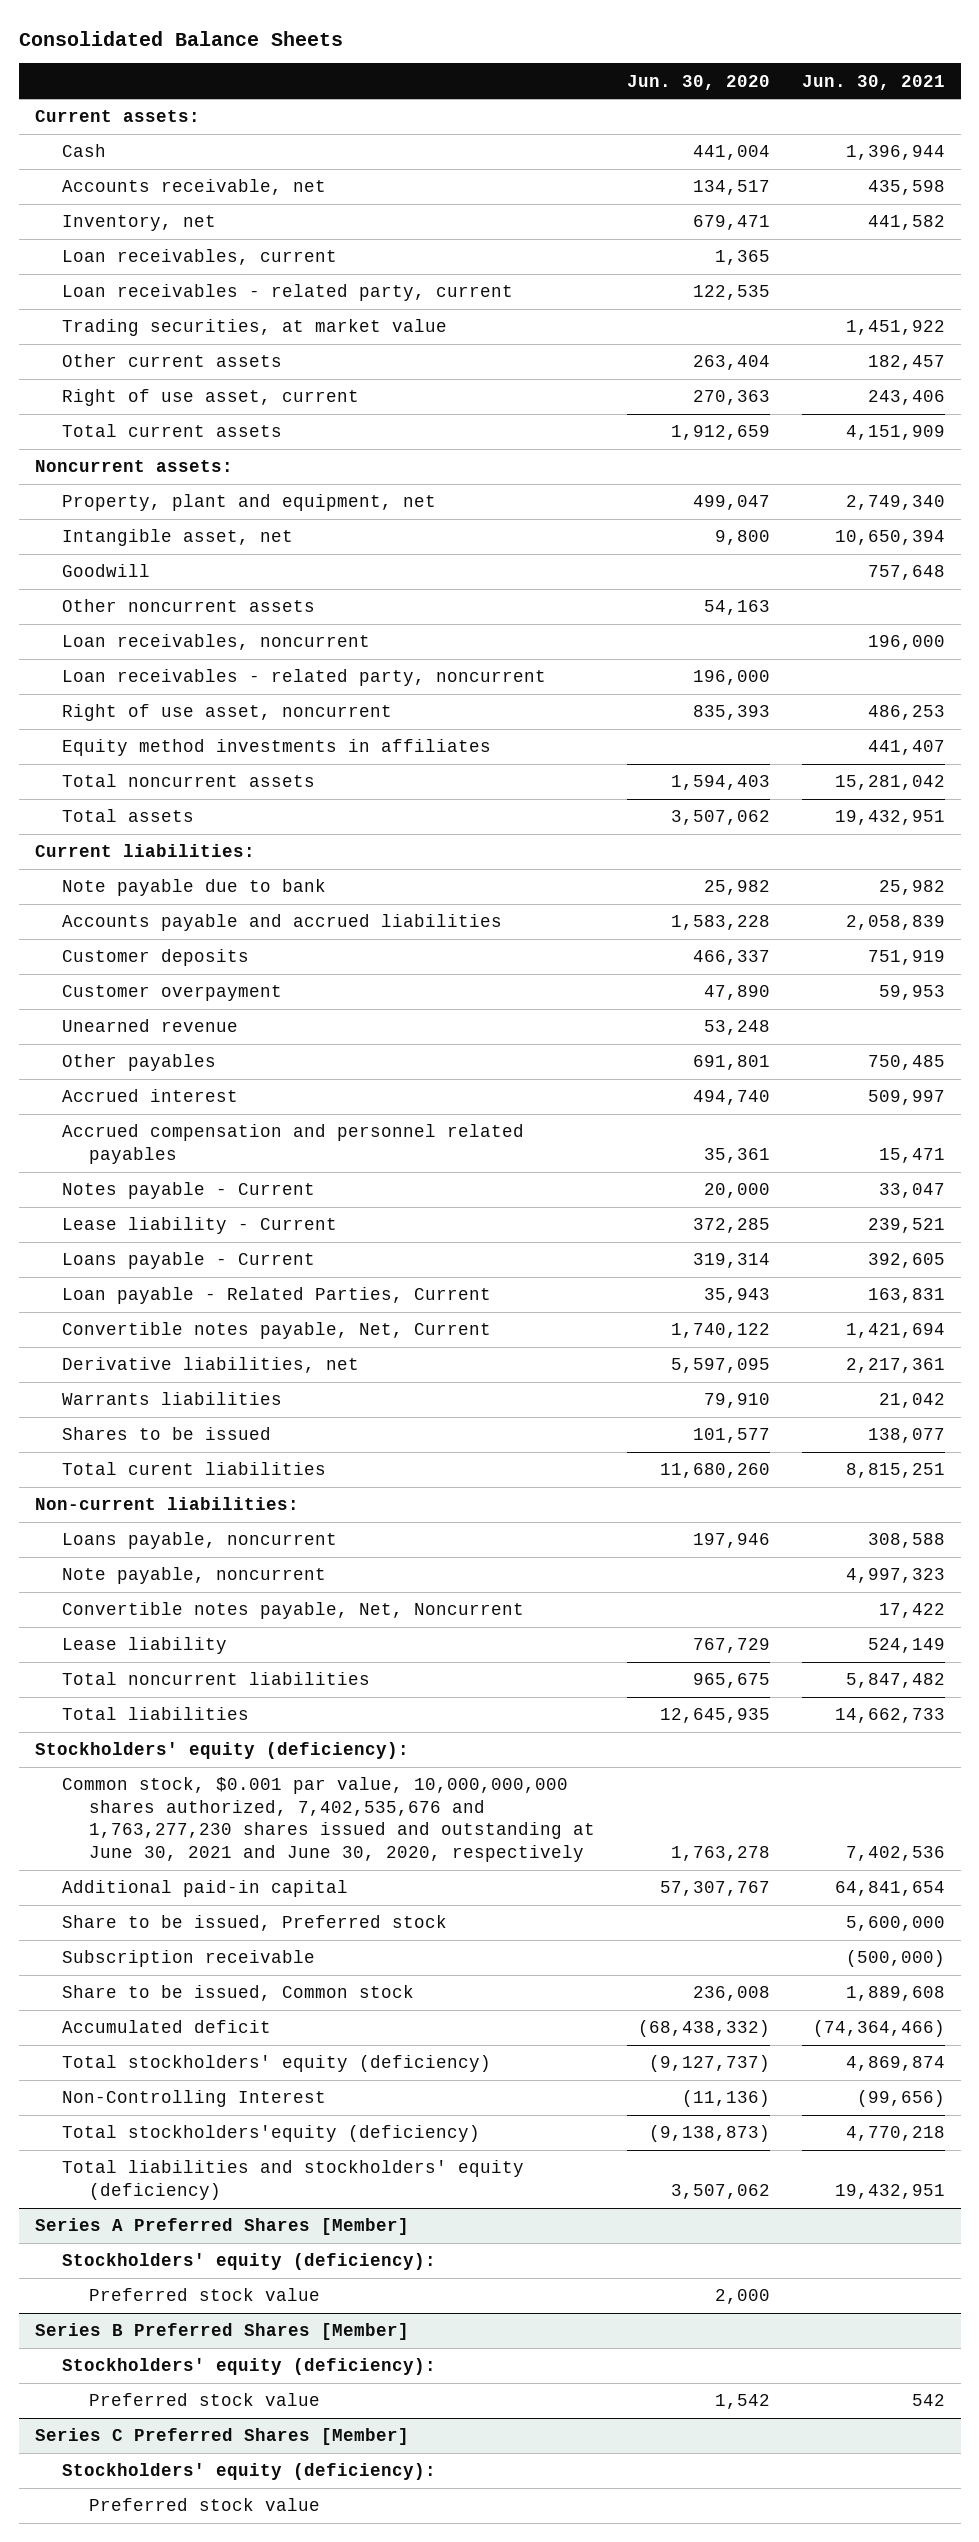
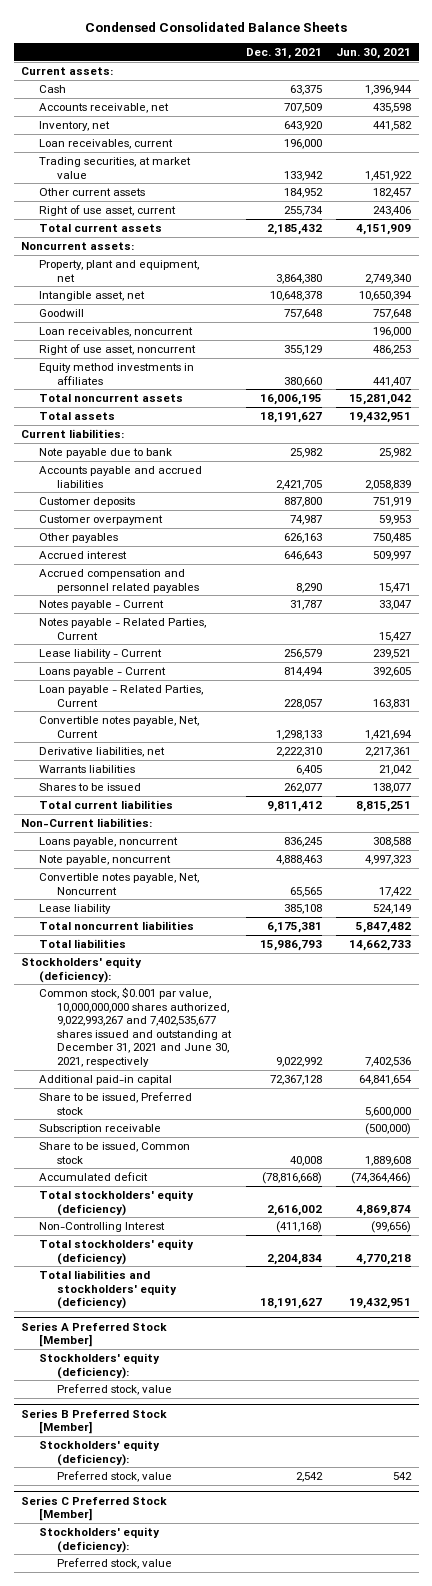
[18,30,343,46] Consolidated Balance Sheets -> [85,21,348,32] Condensed Consolidated Balance Sheets
[627,74,771,90] Jun. 30, 2020 -> none
none -> [245,48,322,60] Dec. 31, 2021
[61,284,513,302] Loan receivables - related party, current -> none
[61,599,315,613] Other noncurrent assets -> none
[61,669,546,687] Loan receivables - related party, noncurrent -> none
[61,1019,238,1033] Unearned revenue -> none
none -> [39,618,207,640] Notes payable - Related Parties, Current
[61,1462,326,1476] Total curent liabilities -> [39,800,174,810] Total current liabilities
[34,1497,299,1511] Non-current liabilities: -> [21,818,153,828] Non-Current liabilities:
[61,1777,596,1862] Common stock, $0.001 par value, 10,000,000,000 shares authorized, 7,402,535,676 and 1,763,277,230 shares issued and outstanding at June 30, 2021 and June 30, 2020, respectively -> [39,987,233,1068] Common stock, $0.001 par value, 10,000,000,000 shares authorized, 9,022,993,267 and 7,402,535,677 shares issued and outstanding at December 31, 2021 and June 30, 2021, respectively
[61,2125,480,2143] Total stockholders'equity (deficiency) -> [39,1239,195,1265] Total stockholders' equity (deficiency)
[34,2218,409,2236] Series A Preferred Shares [Member] -> [21,1321,168,1348] Series A Preferred Stock [Member]
[89,2288,321,2302] Preferred stock value -> [57,1384,173,1396] Preferred stock, value
[34,2323,409,2341] Series B Preferred Shares [Member] -> [21,1408,168,1435] Series B Preferred Stock [Member]
[89,2393,321,2407] Preferred stock value -> [57,1471,173,1483] Preferred stock, value
[34,2428,409,2446] Series C Preferred Shares [Member] -> [21,1495,168,1522] Series C Preferred Stock [Member]
[89,2498,321,2512] Preferred stock value -> [57,1558,173,1570] Preferred stock, value

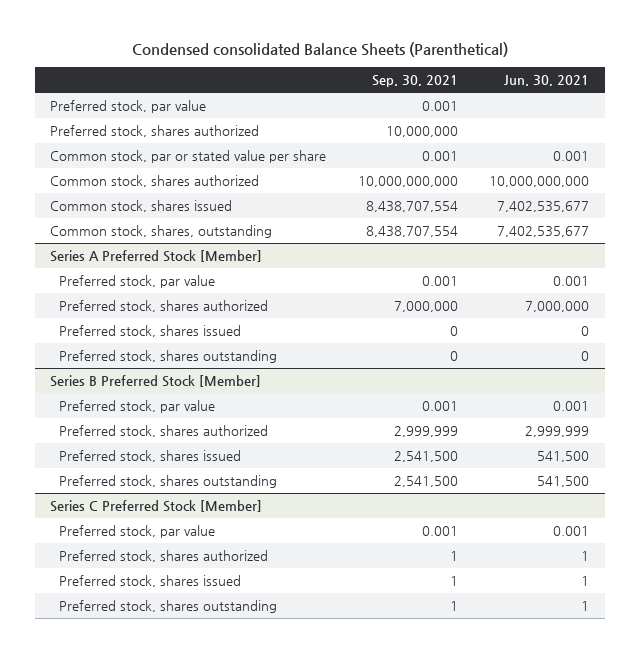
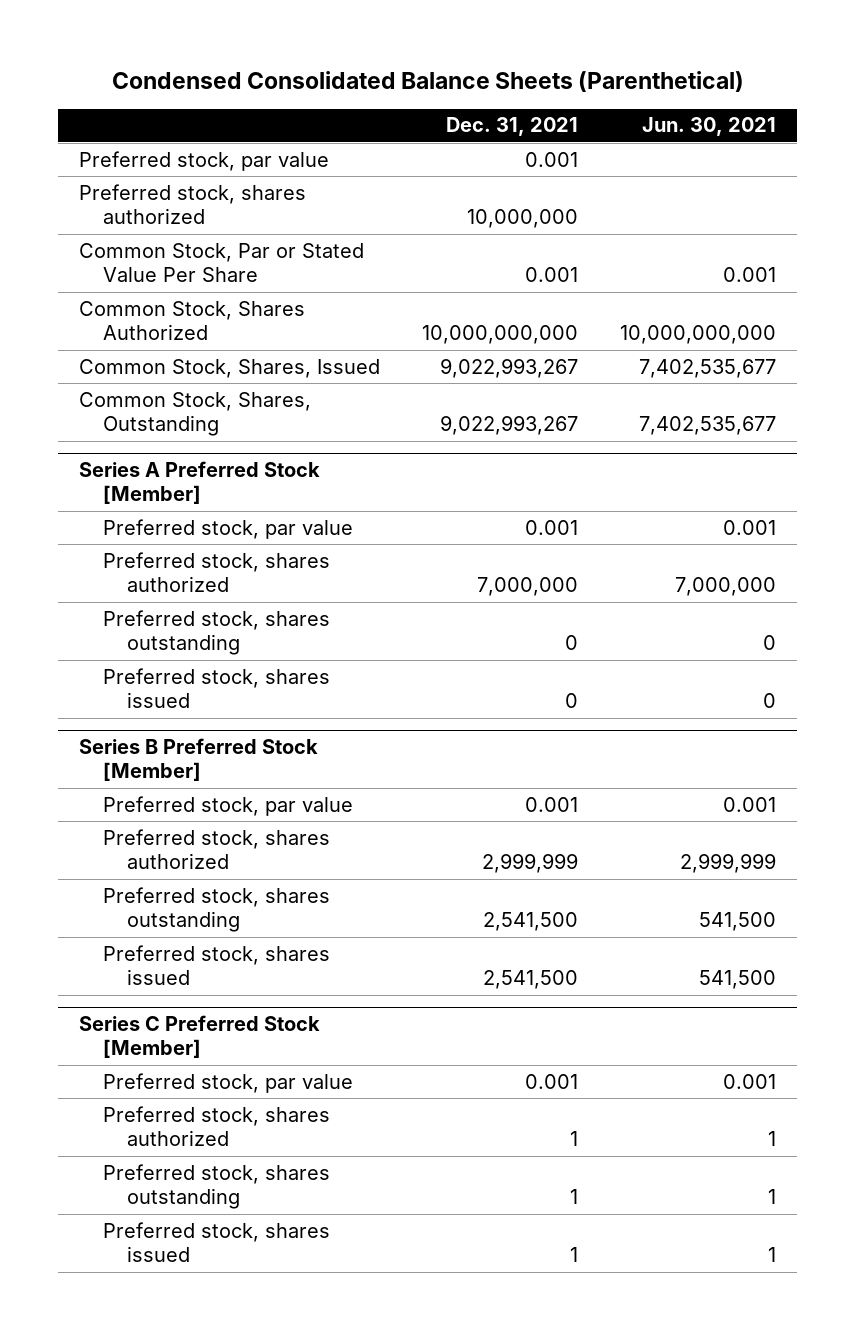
[131,42,508,58] Condensed consolidated Balance Sheets (Parenthetical) -> [111,70,744,92] Condensed Consolidated Balance Sheets (Parenthetical)
[371,75,458,88] Sep. 30, 2021 -> none
none -> [446,117,579,137] Dec. 31, 2021
[50,149,327,163] Common stock, par or stated value per share -> [78,242,364,283] Common Stock, Par or Stated Value Per Share
[50,174,260,187] Common stock, shares authorized -> [78,300,305,341] Common Stock, Shares Authorized
[50,199,233,212] Common stock, shares issued -> [78,358,380,378] Common Stock, Shares, Issued
[50,224,273,238] Common stock, shares, outstanding -> [78,391,311,437] Common Stock, Shares, Outstanding
[59,324,242,337] Preferred stock, shares issued -> [102,667,330,709] Preferred stock, shares issued
[59,449,242,462] Preferred stock, shares issued -> [102,944,330,986] Preferred stock, shares issued
[59,574,242,587] Preferred stock, shares issued -> [102,1221,330,1263] Preferred stock, shares issued

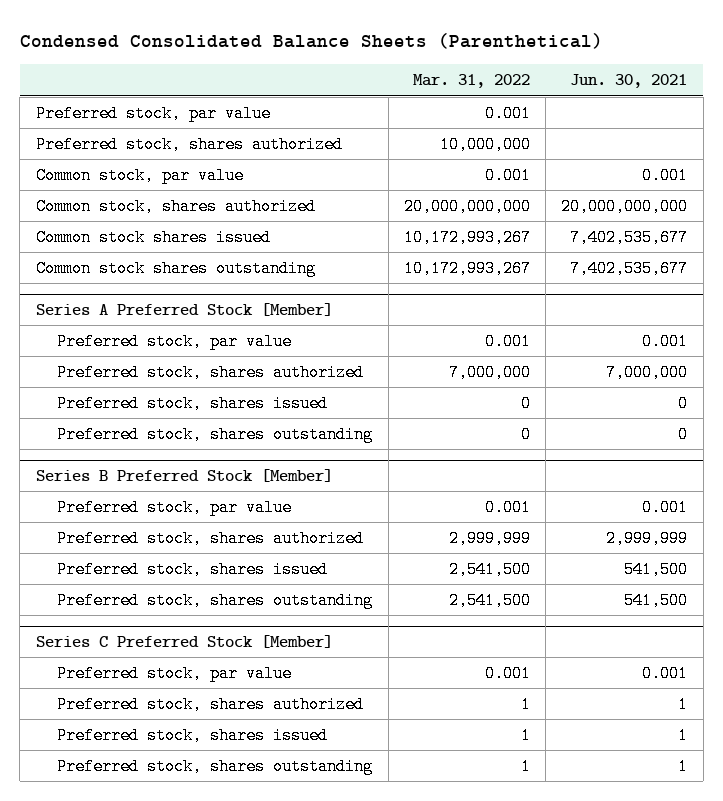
[446,117,579,137] Dec. 31, 2021 -> none
none -> [412,74,530,89] Mar. 31, 2022
[78,242,364,283] Common Stock, Par or Stated Value Per Share -> [35,167,244,185] Common stock, par value
[78,300,305,341] Common Stock, Shares Authorized -> [35,198,316,216] Common stock, shares authorized
[620,325,777,345] 10,000,000,000 -> [561,198,689,216] 20,000,000,000
[78,358,380,378] Common Stock, Shares, Issued -> [35,229,271,247] Common stock shares issued
[78,391,311,437] Common Stock, Shares, Outstanding -> [35,260,316,278] Common stock shares outstanding
[102,609,330,656] Preferred stock, shares outstanding -> [57,426,374,444] Preferred stock, shares outstanding
[102,886,330,933] Preferred stock, shares outstanding -> [57,592,374,610] Preferred stock, shares outstanding
[102,1163,330,1210] Preferred stock, shares outstanding -> [57,758,374,776] Preferred stock, shares outstanding

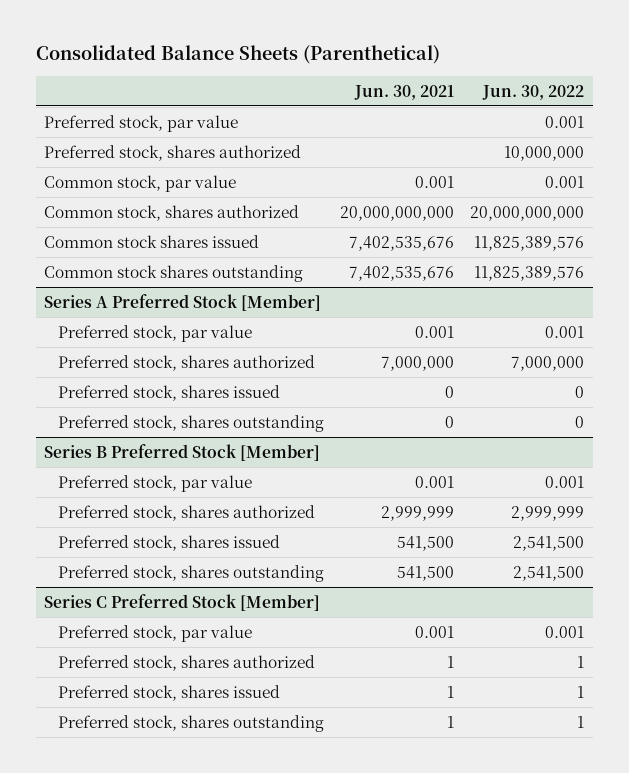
[19,32,603,49] Condensed Consolidated Balance Sheets (Parenthetical) -> [36,45,441,65] Consolidated Balance Sheets (Parenthetical)
[412,74,530,89] Mar. 31, 2022 -> none
none -> [482,84,585,100] Jun. 30, 2022
[570,229,689,247] 7,402,535,677 -> [349,235,455,251] 7,402,535,676
[570,260,689,278] 7,402,535,677 -> [349,265,455,281] 7,402,535,676

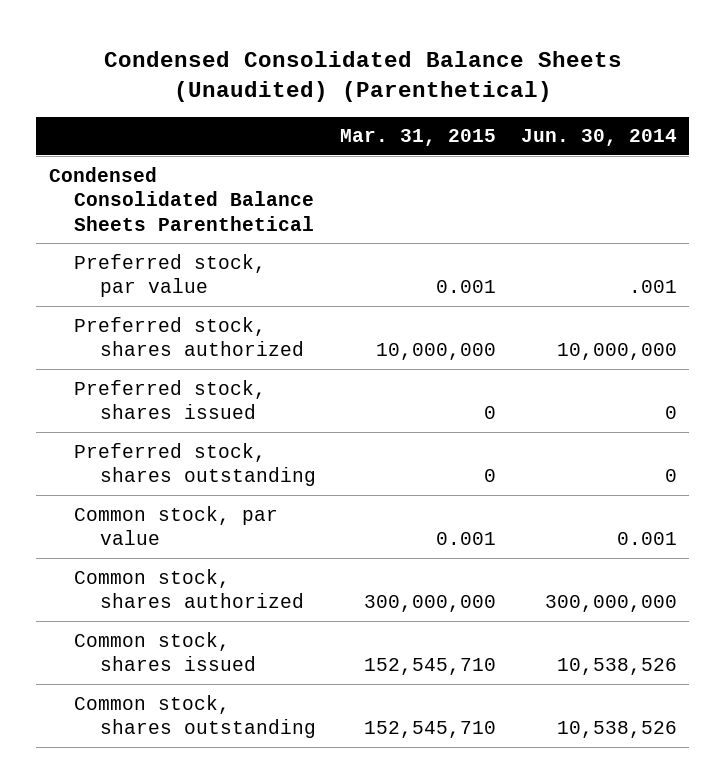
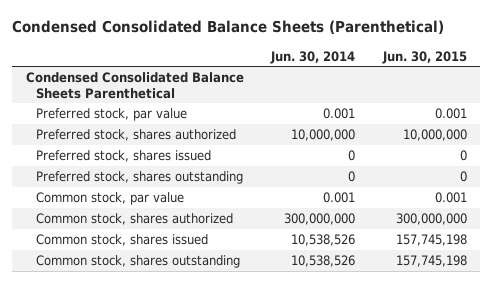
[103,50,622,103] Condensed Consolidated Balance Sheets (Unaudited) (Parenthetical) -> [11,20,444,35] Condensed Consolidated Balance Sheets (Parenthetical)
[340,129,497,147] Mar. 31, 2015 -> none
none -> [381,50,467,64] Jun. 30, 2015
[629,280,678,294] .001 -> [323,108,356,120] 0.001

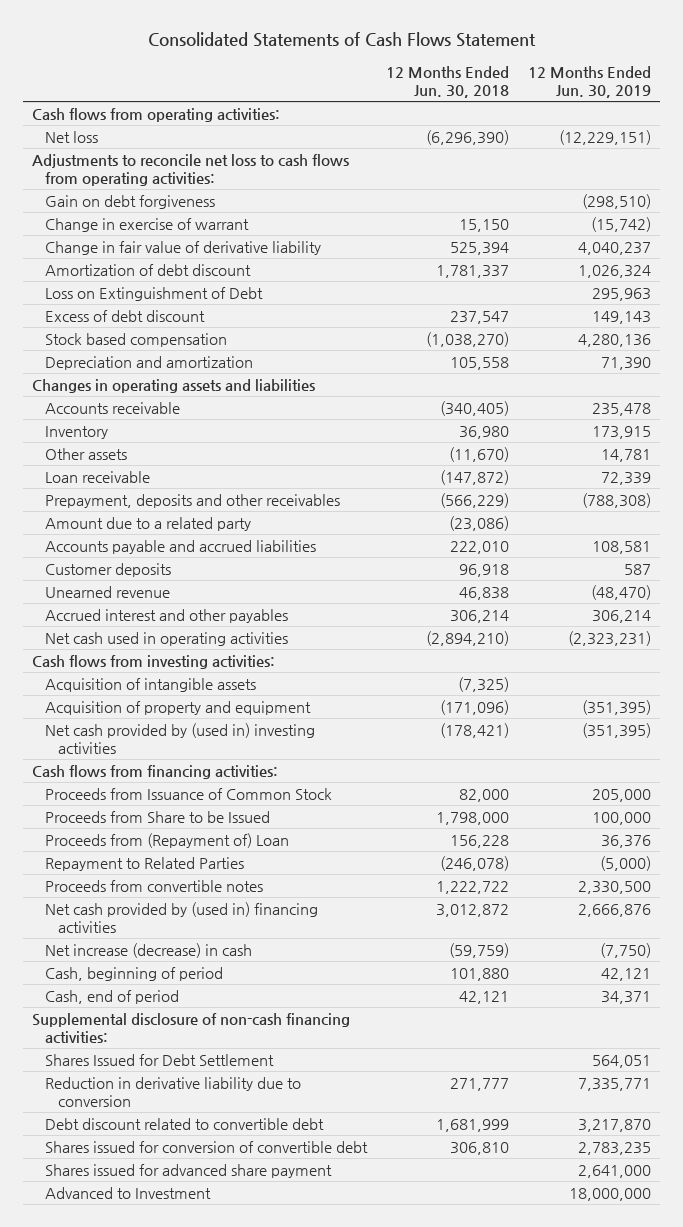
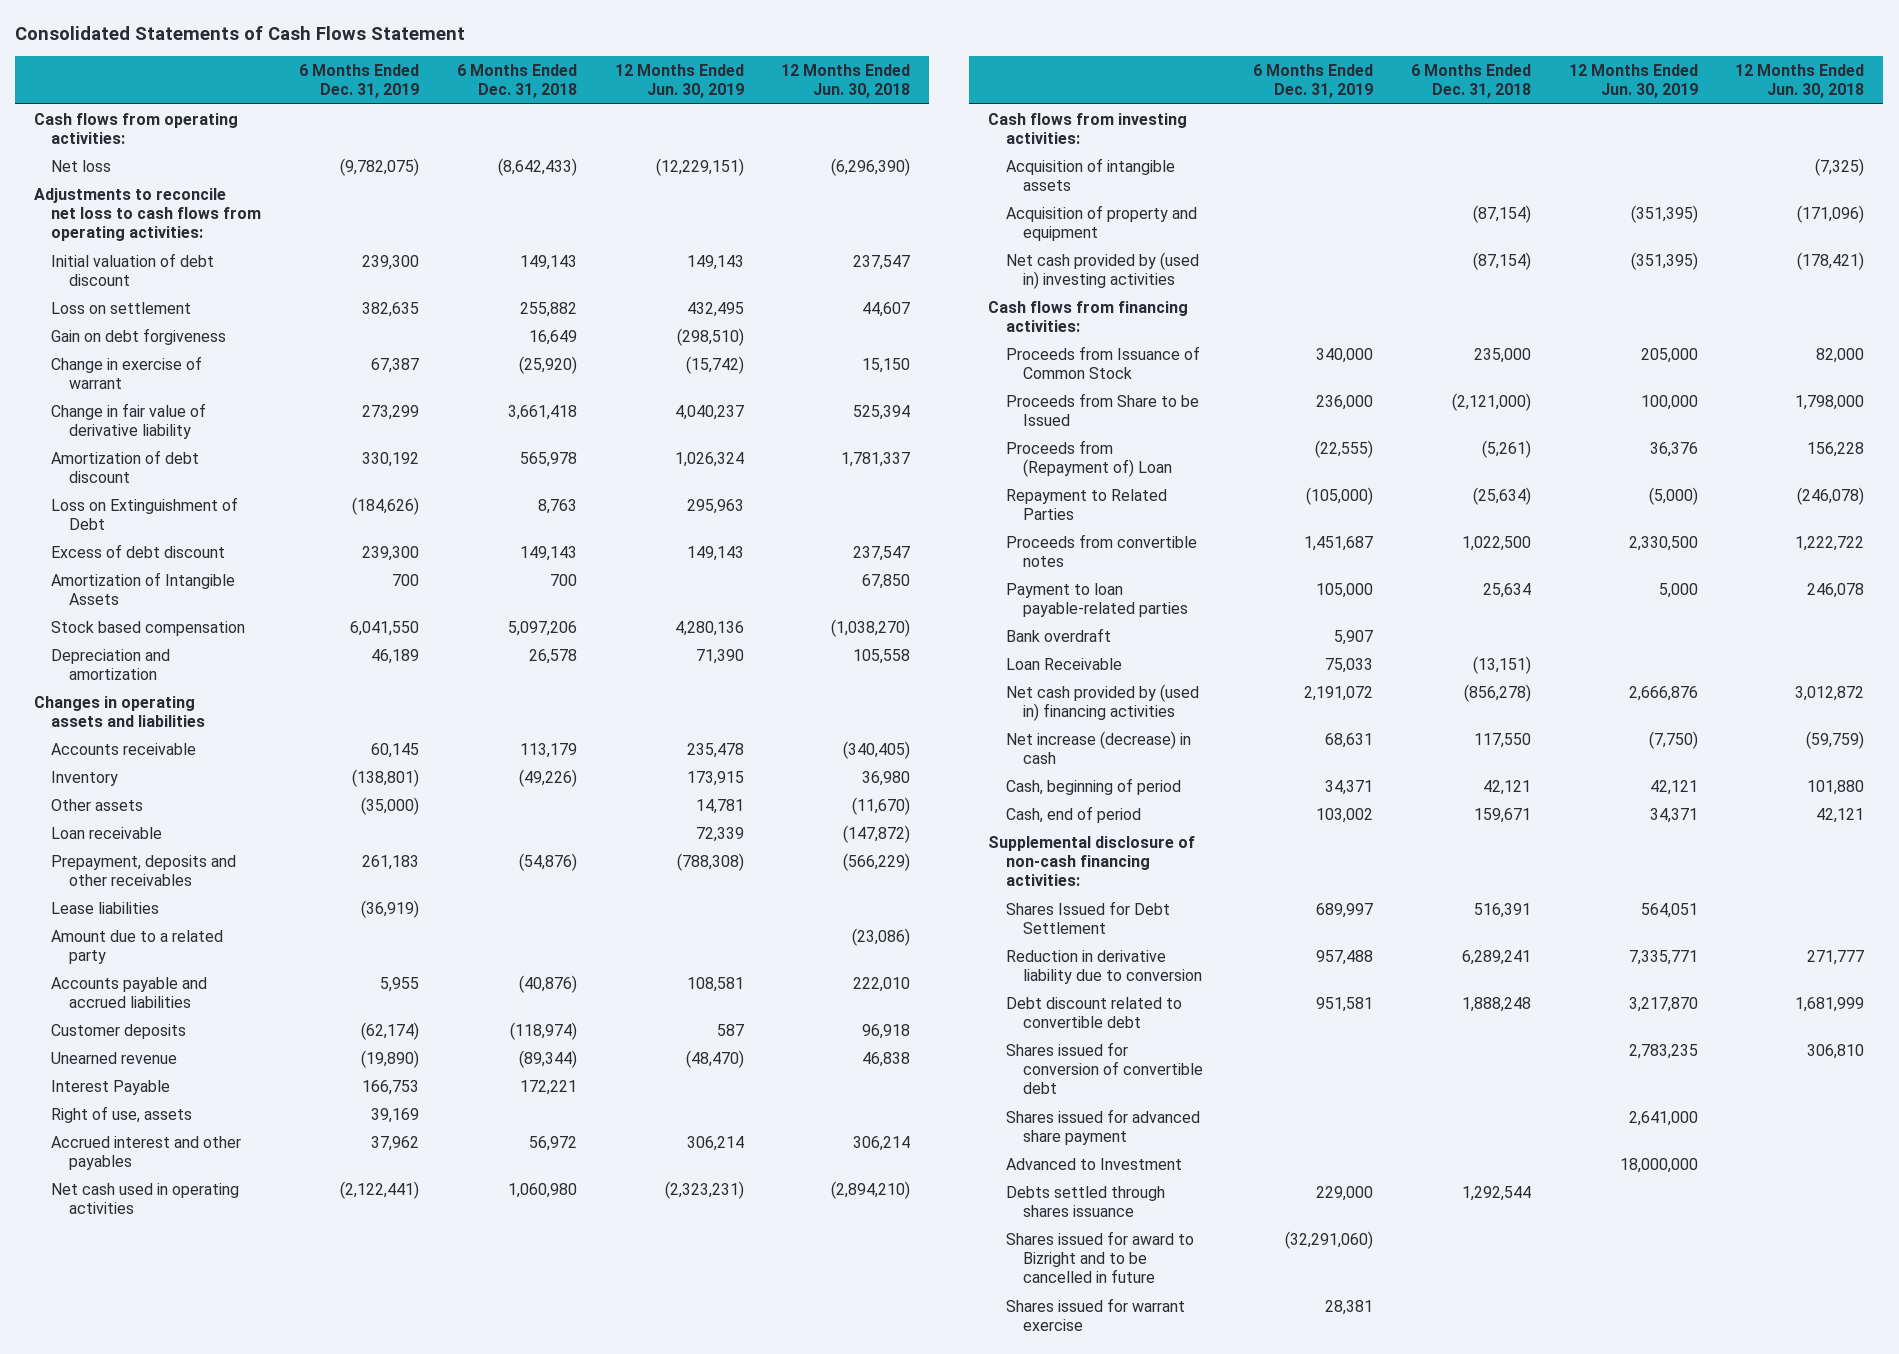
none -> [299,64,420,99] 6 Months Ended Dec. 31, 2019
none -> [456,64,577,99] 6 Months Ended Dec. 31, 2018
none -> [51,252,215,286] Initial valuation of debt discount
none -> [51,301,192,314] Loss on settlement
none -> [51,571,236,605] Amortization of Intangible Assets
none -> [51,901,160,914] Lease liabilities
none -> [51,1079,171,1095] Interest Payable
none -> [51,1105,193,1123] Right of use, assets
none -> [1005,582,1188,617] Payment to loan payable-related parties
none -> [1005,627,1111,642] Bank overdraft
none -> [1005,657,1122,670] Loan Receivable
none -> [1005,1185,1165,1217] Debts settled through shares issuance
none -> [1005,1230,1194,1284] Shares issued for award to Bizright and to be cancelled in future
none -> [1005,1297,1185,1331] Shares issued for warrant exercise

